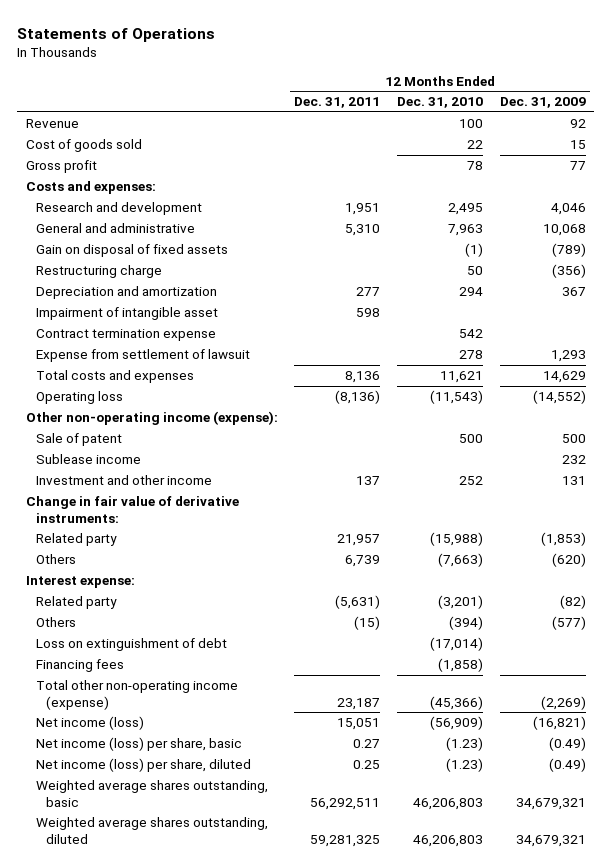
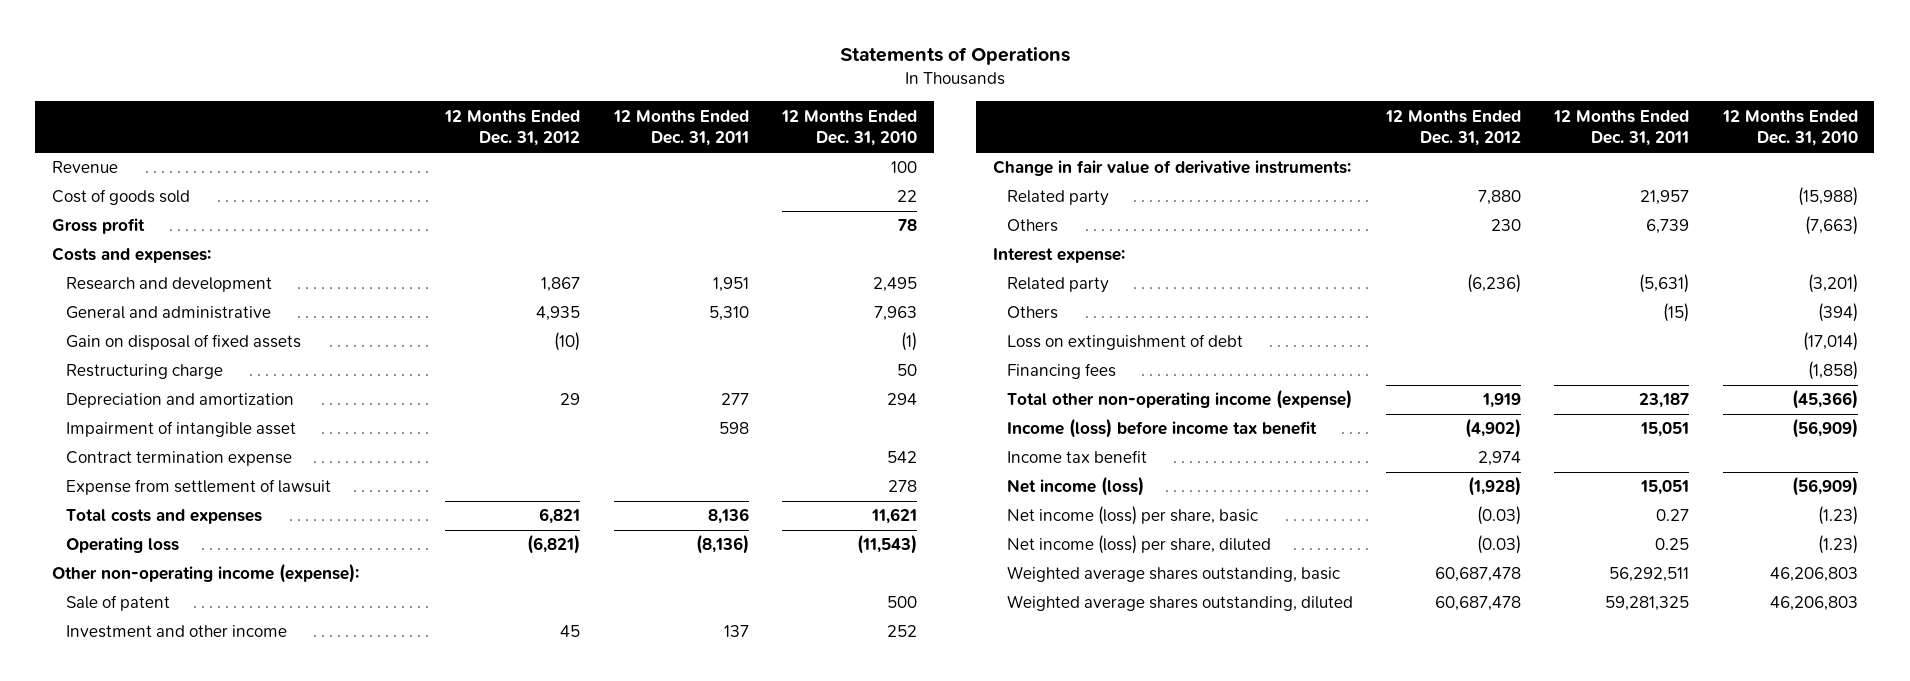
[499,97,586,109] Dec. 31, 2009 -> none
none -> [444,109,581,147] 12 Months Ended Dec. 31, 2012
[35,454,141,465] Sublease income -> none
none -> [1006,418,1317,439] Income (loss) before income tax benefit
none -> [1006,450,1147,464] Income tax benefit

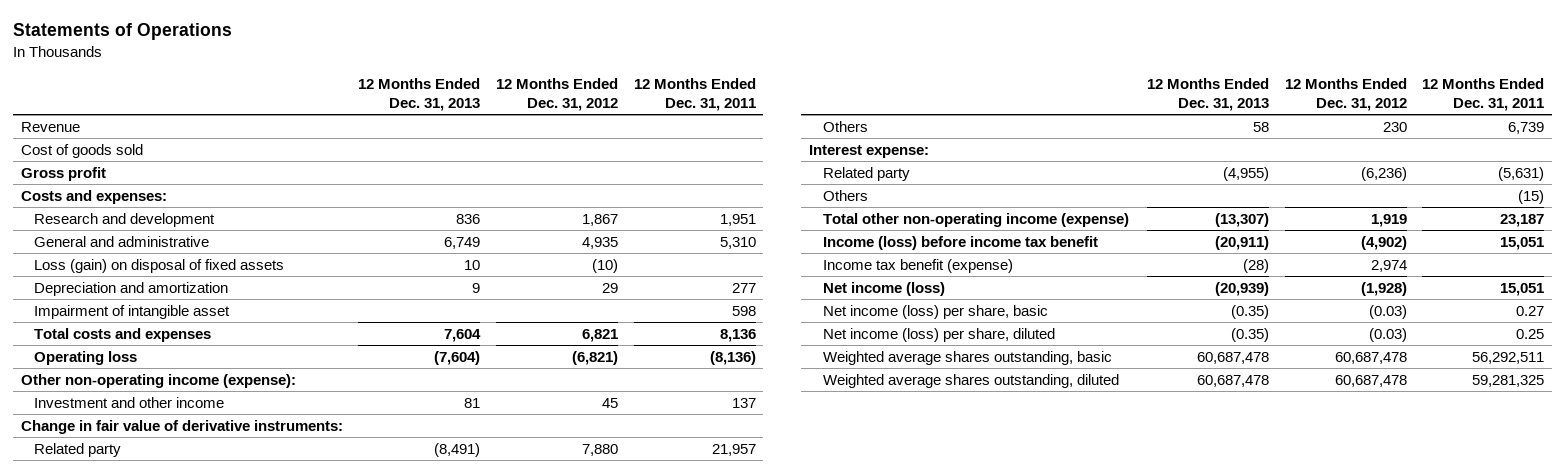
[780,109,917,147] 12 Months Ended Dec. 31, 2010 -> none
none -> [358,78,481,111] 12 Months Ended Dec. 31, 2013
[66,364,224,380] Restructuring charge -> none
[66,334,302,351] Gain on disposal of fixed assets -> [34,258,285,273] Loss (gain) on disposal of fixed assets
[66,451,293,467] Contract termination expense -> none
[66,479,332,496] Expense from settlement of lawsuit -> none
[66,595,171,612] Sale of patent -> none
[1006,334,1243,351] Loss on extinguishment of debt -> none
[1006,363,1116,380] Financing fees -> none
[1006,450,1147,464] Income tax benefit -> [823,258,1014,273] Income tax benefit (expense)

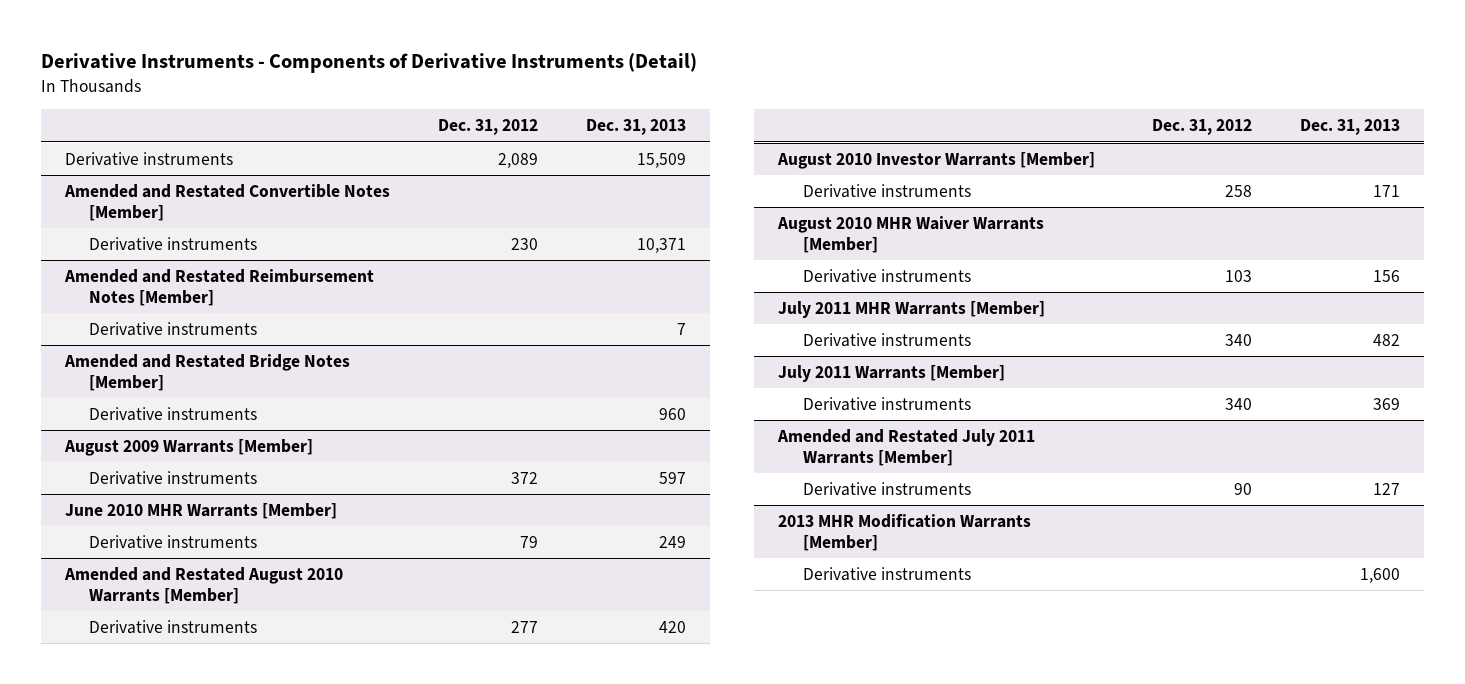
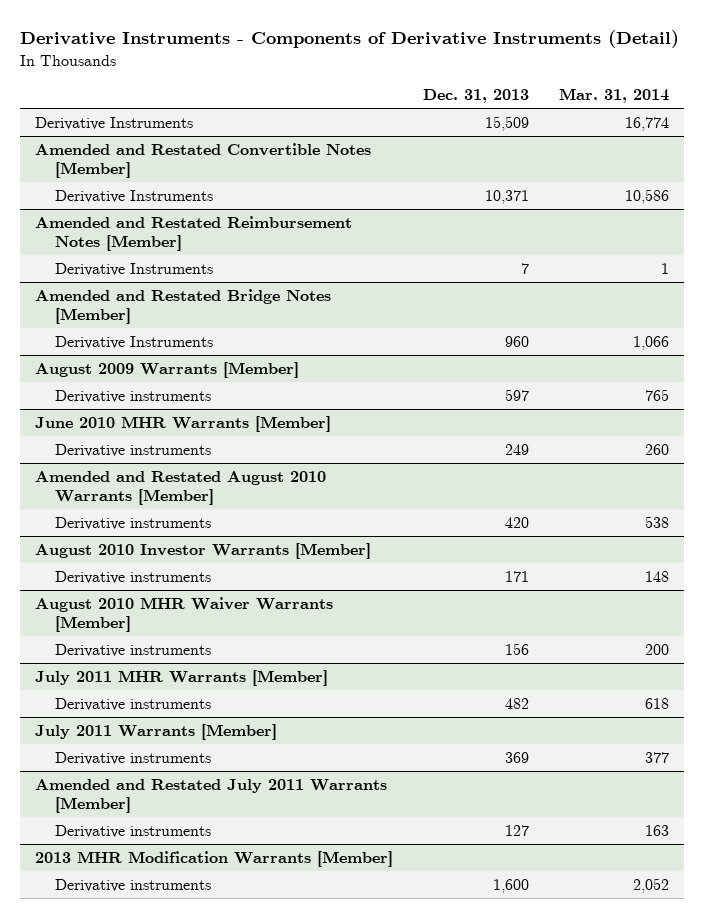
[438,119,539,136] Dec. 31, 2012 -> none
none -> [559,88,670,104] Mar. 31, 2014
[64,151,233,166] Derivative instruments -> [34,116,193,130] Derivative Instruments
[89,236,258,251] Derivative instruments -> [55,189,214,203] Derivative Instruments
[89,321,258,336] Derivative instruments -> [55,262,214,276] Derivative Instruments
[89,406,258,421] Derivative instruments -> [55,335,214,349] Derivative Instruments

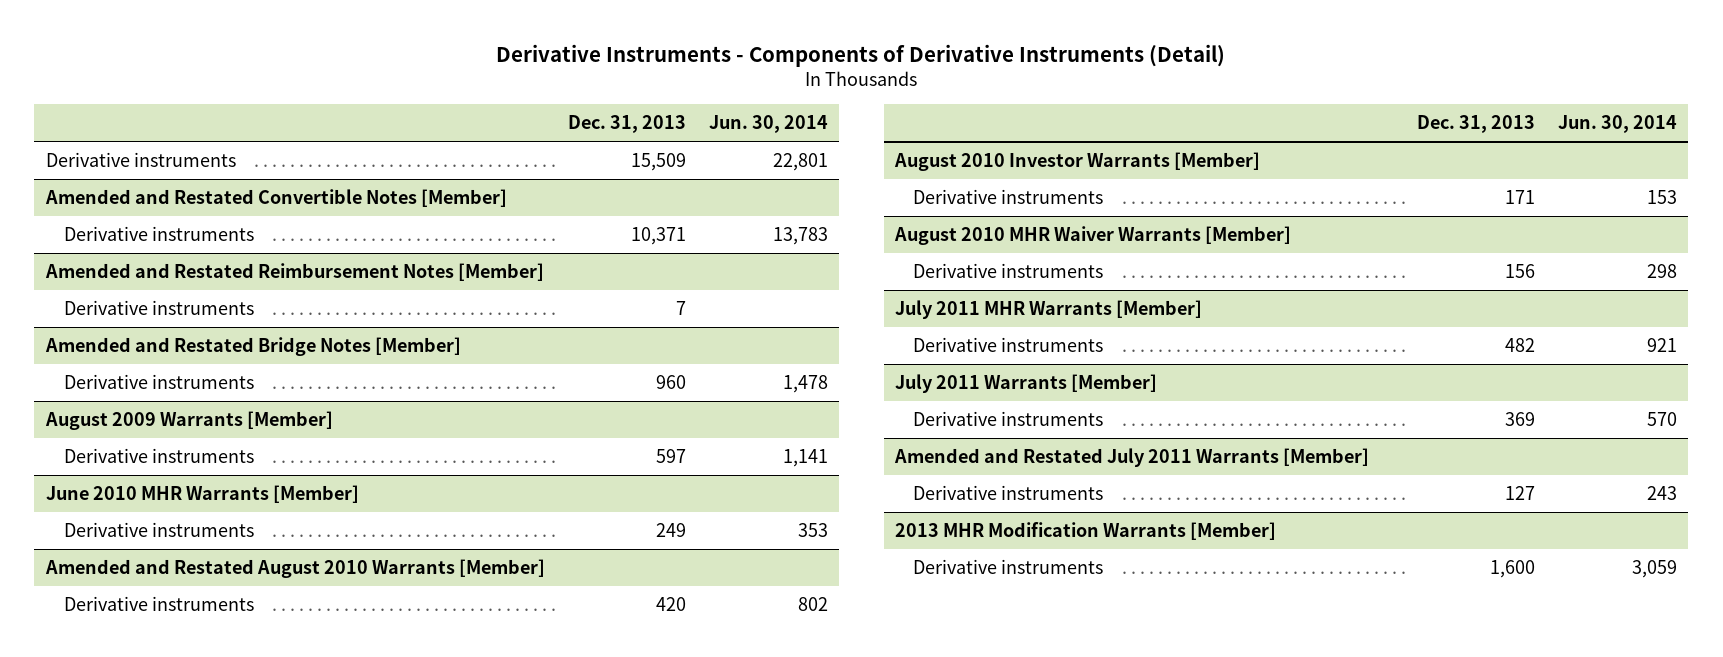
[559,88,670,104] Mar. 31, 2014 -> none
none -> [708,115,828,134] Jun. 30, 2014
[34,116,193,130] Derivative Instruments -> [45,152,236,168] Derivative instruments
[55,189,214,203] Derivative Instruments -> [63,226,254,242] Derivative instruments
[55,262,214,276] Derivative Instruments -> [63,300,254,316] Derivative instruments
[55,335,214,349] Derivative Instruments -> [63,374,254,390] Derivative instruments

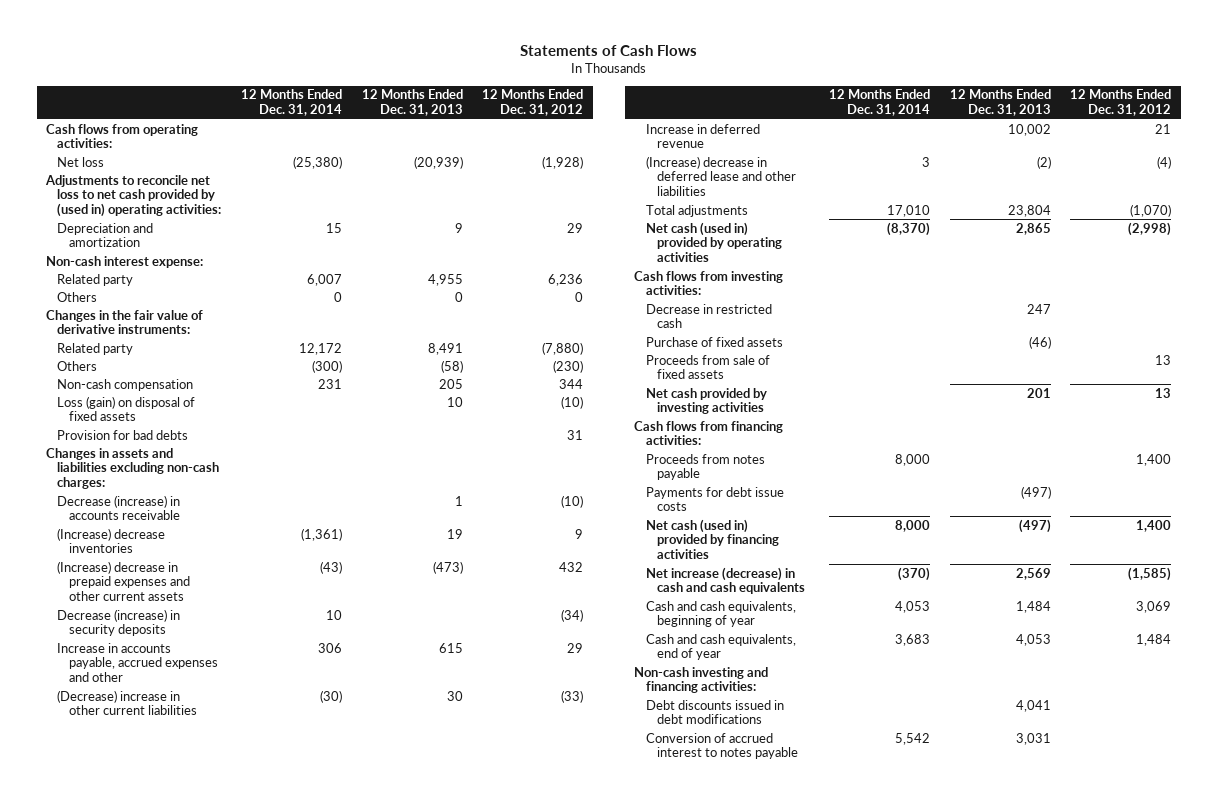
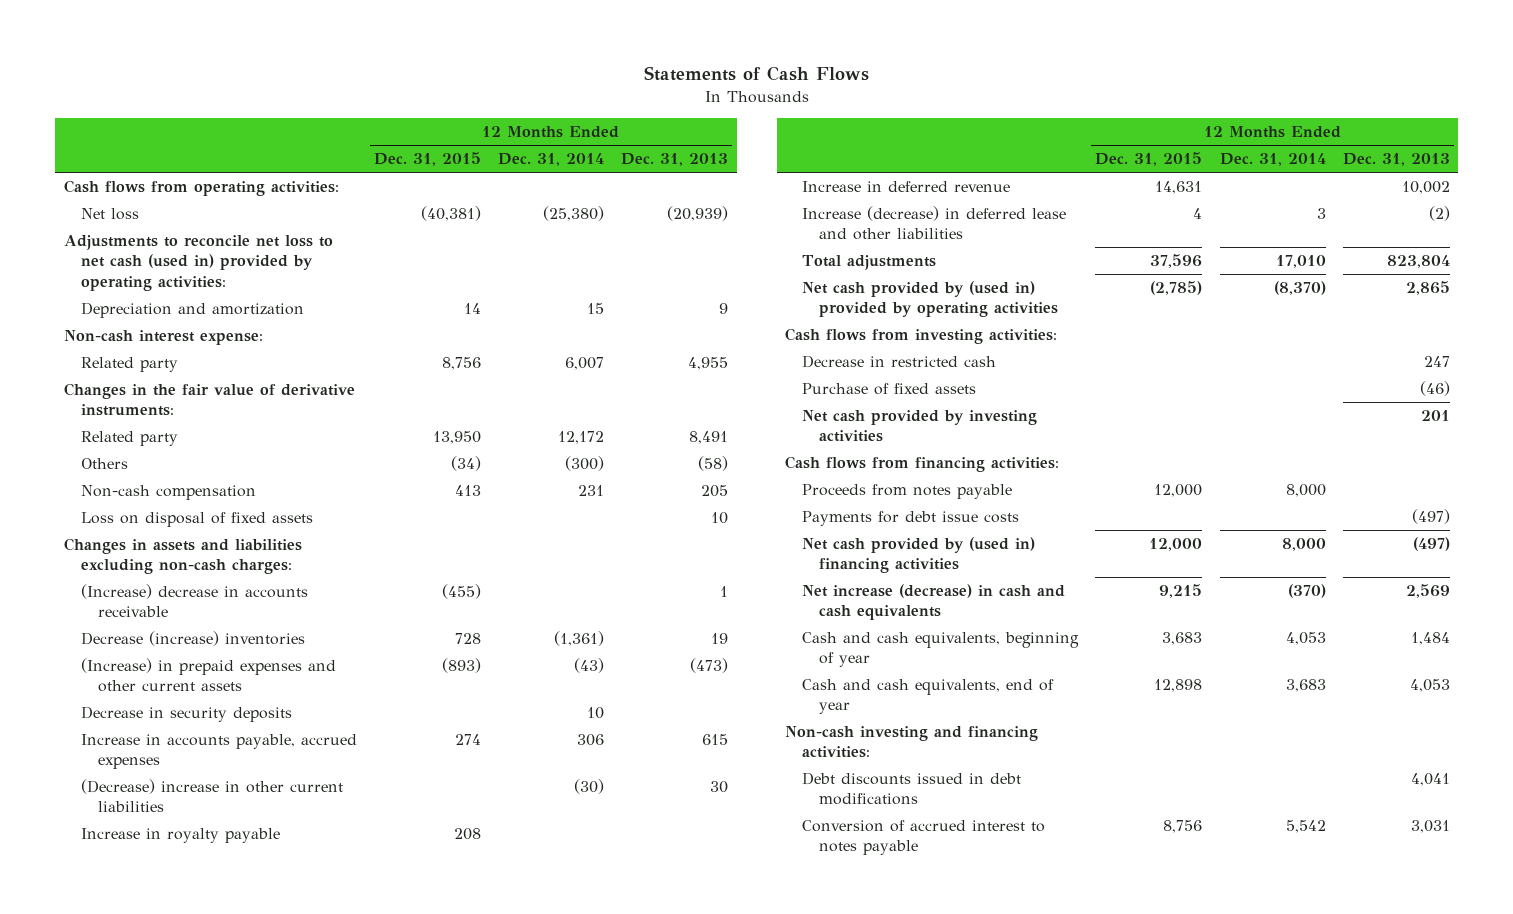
[482,89,584,117] 12 Months Ended Dec. 31, 2012 -> none
none -> [373,152,481,167] Dec. 31, 2015
[45,174,222,218] Adjustments to reconcile net loss to net cash provided by (used in) operating activities: -> [63,235,333,291] Adjustments to reconcile net loss to net cash (used in) provided by operating activities:
[57,291,98,302] Others -> none
[57,429,189,440] Provision for bad debts -> none
[57,395,196,422] Loss (gain) on disposal of fixed assets -> [80,512,313,528] Loss on disposal of fixed assets
[57,494,181,521] Decrease (increase) in accounts receivable -> [80,584,308,618] (Increase) decrease in accounts receivable
[57,527,166,554] (Increase) decrease inventories -> [80,631,305,647] Decrease (increase) inventories
[57,560,190,602] (Increase) decrease in prepaid expenses and other current assets -> [80,658,336,693] (Increase) in prepaid expenses and other current assets
[57,608,181,637] Decrease (increase) in security deposits -> [80,706,292,723] Decrease in security deposits
[57,642,218,683] Increase in accounts payable, accrued expenses and other -> [80,734,357,770] Increase in accounts payable, accrued expenses
none -> [80,828,280,844] Increase in royalty payable
[645,155,796,197] (Increase) decrease in deferred lease and other liabilities -> [802,206,1067,241] Increase (decrease) in deferred lease and other liabilities
[1007,204,1051,217] 23,804 -> [1386,255,1450,269] 823,804
[645,221,782,263] Net cash (used in) provided by operating activities -> [802,281,1059,318] Net cash provided by (used in) provided by operating activities
[645,354,770,380] Proceeds from sale of fixed assets -> none
[645,518,779,560] Net cash (used in) provided by financing activities -> [802,537,1036,574] Net cash provided by (used in) financing activities

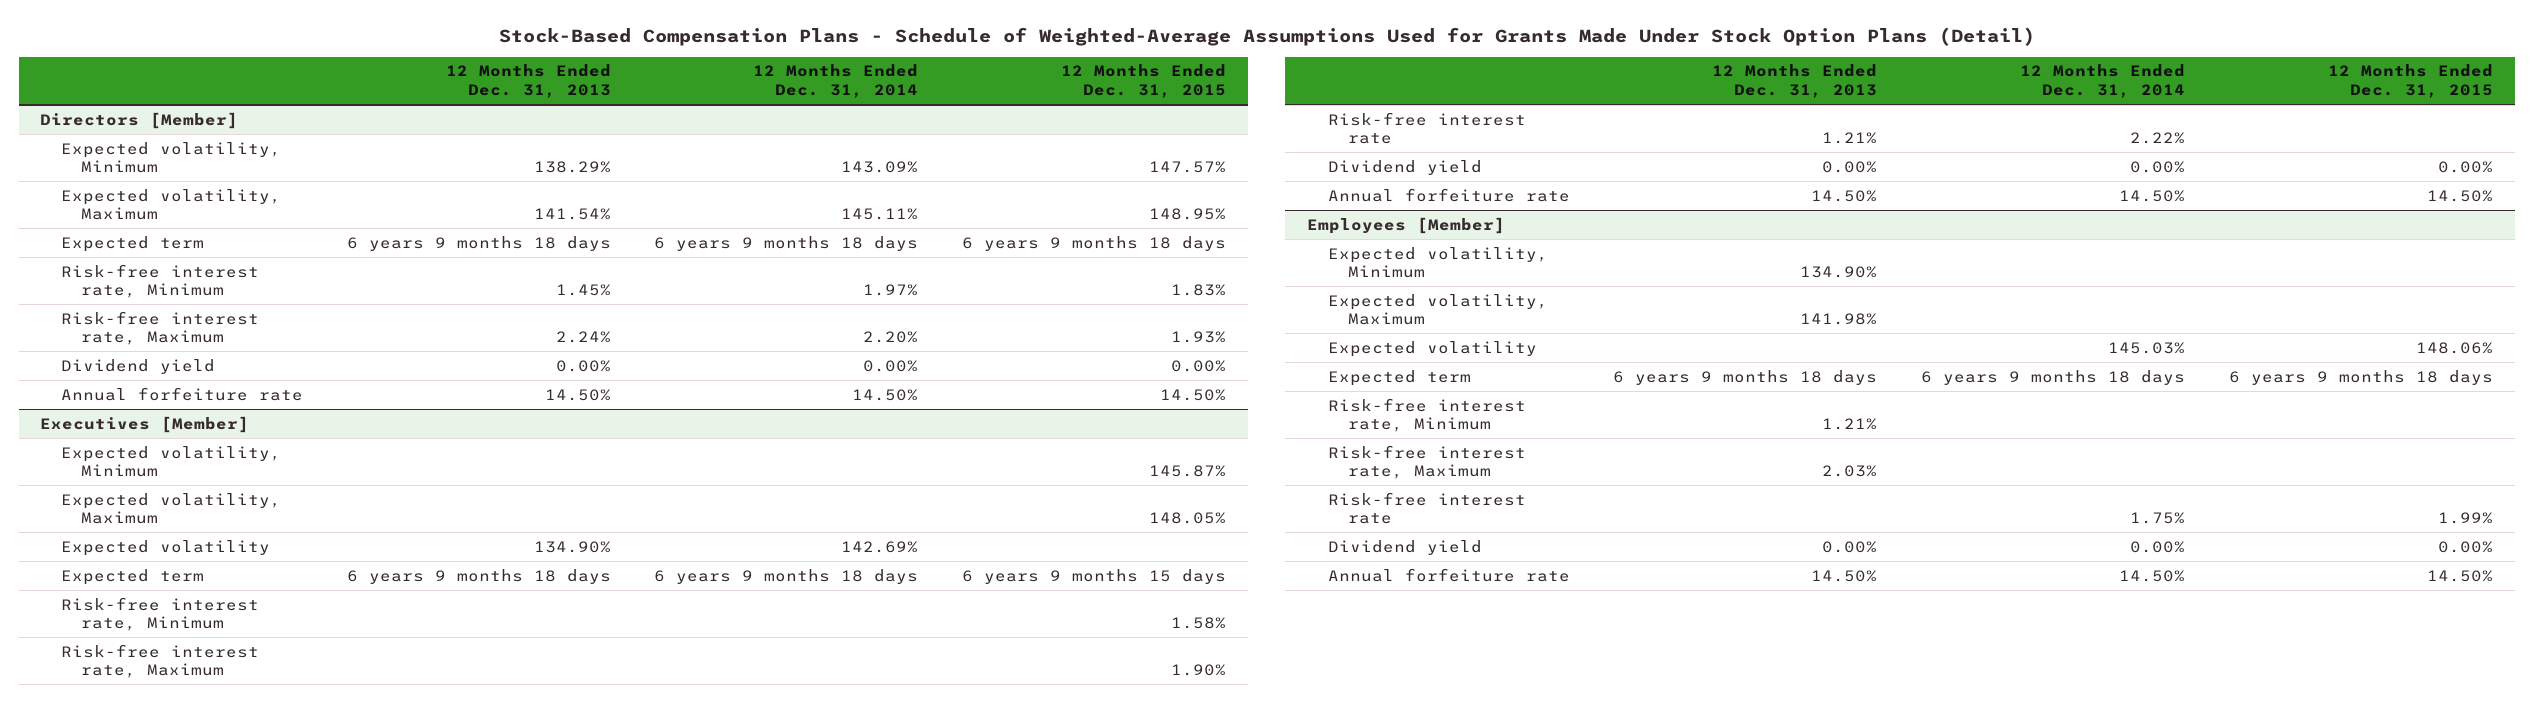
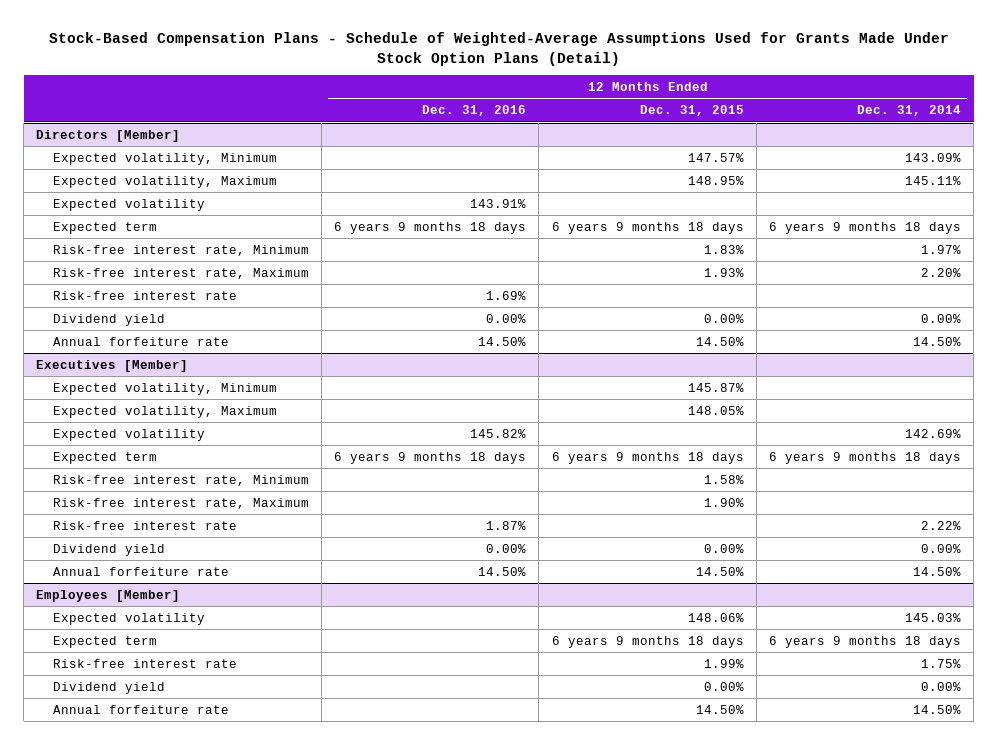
[445,64,611,99] 12 Months Ended Dec. 31, 2013 -> none
none -> [422,105,527,117] Dec. 31, 2016
none -> [52,198,205,211] Expected volatility
none -> [52,290,237,300] Risk-free interest rate
[961,568,1226,584] 6 years 9 months 15 days -> [551,451,744,464] 6 years 9 months 18 days
[1327,246,1548,279] Expected volatility, Minimum -> none
[1327,293,1548,326] Expected volatility, Maximum -> none
[1327,397,1526,433] Risk-free interest rate, Minimum -> none
[1327,444,1526,480] Risk-free interest rate, Maximum -> none

